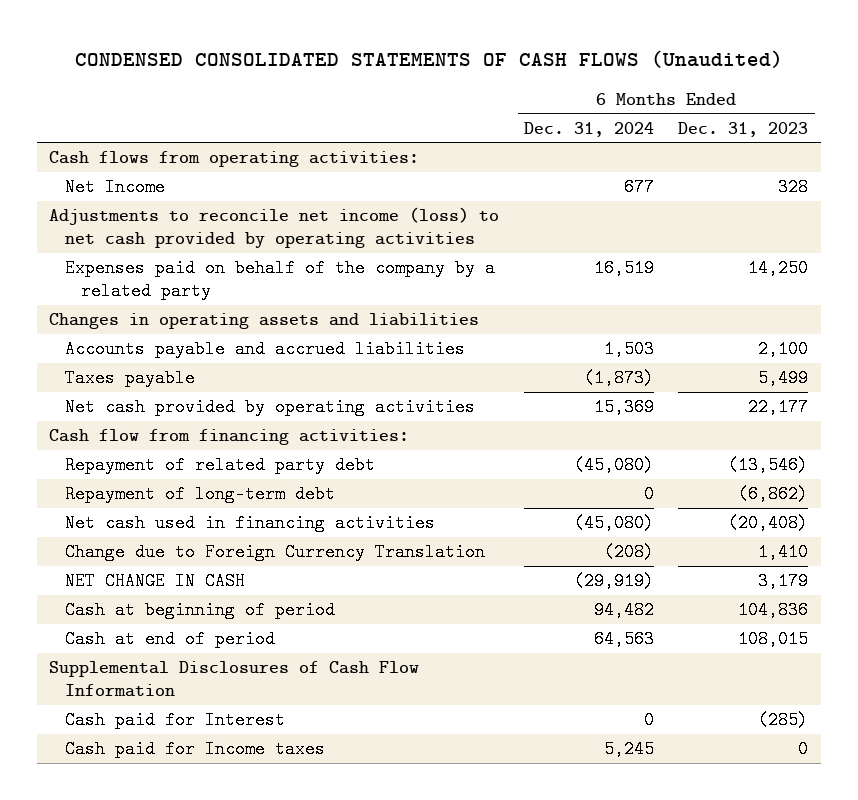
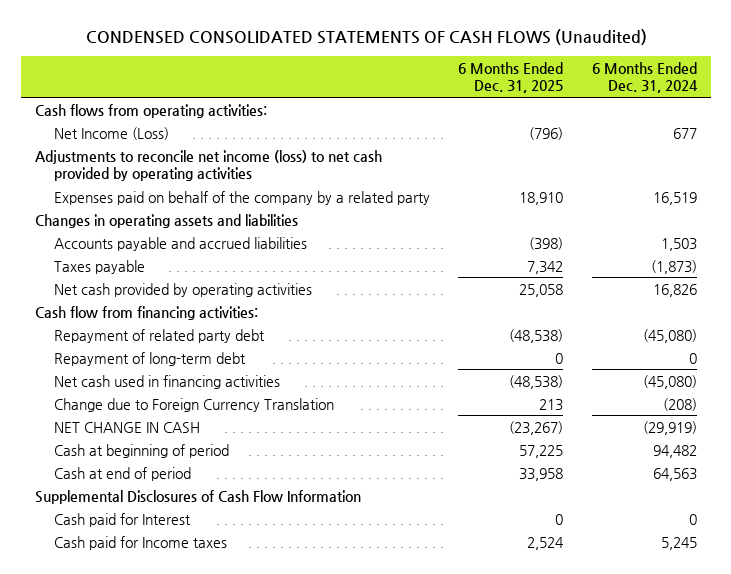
[678,121,809,137] Dec. 31, 2023 -> none
none -> [458,61,564,94] 6 Months Ended Dec. 31, 2025
[65,178,166,197] Net Income -> [54,126,170,140] Net Income (Loss)
[593,398,654,417] 15,369 -> [652,283,697,297] 16,826

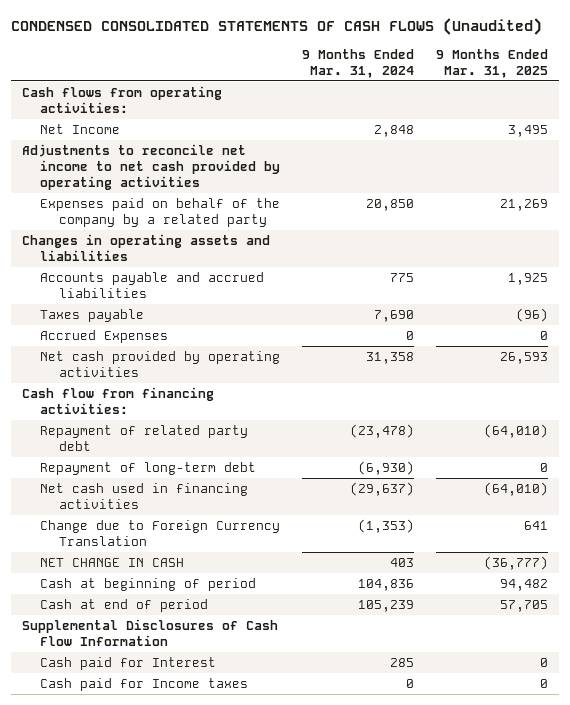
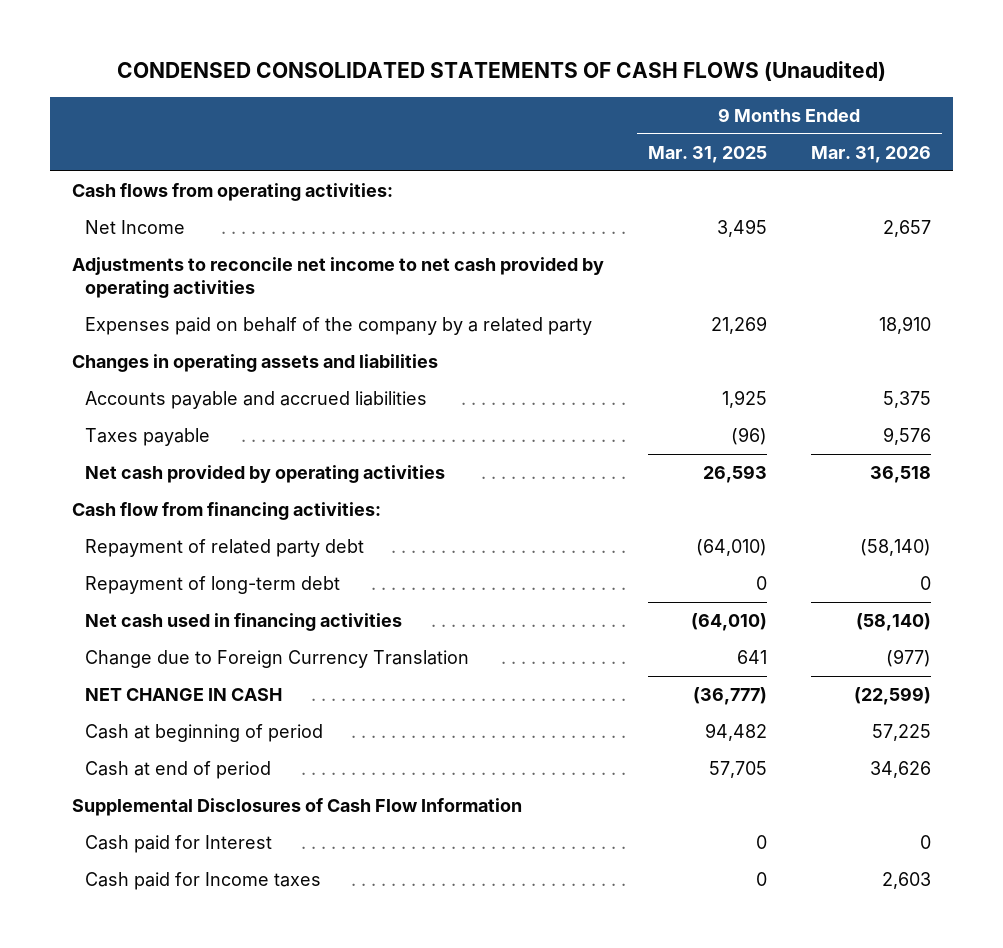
[302,48,415,78] 9 Months Ended Mar. 31, 2024 -> none
none -> [810,146,931,164] Mar. 31, 2026
[40,329,169,343] Accrued Expenses -> none

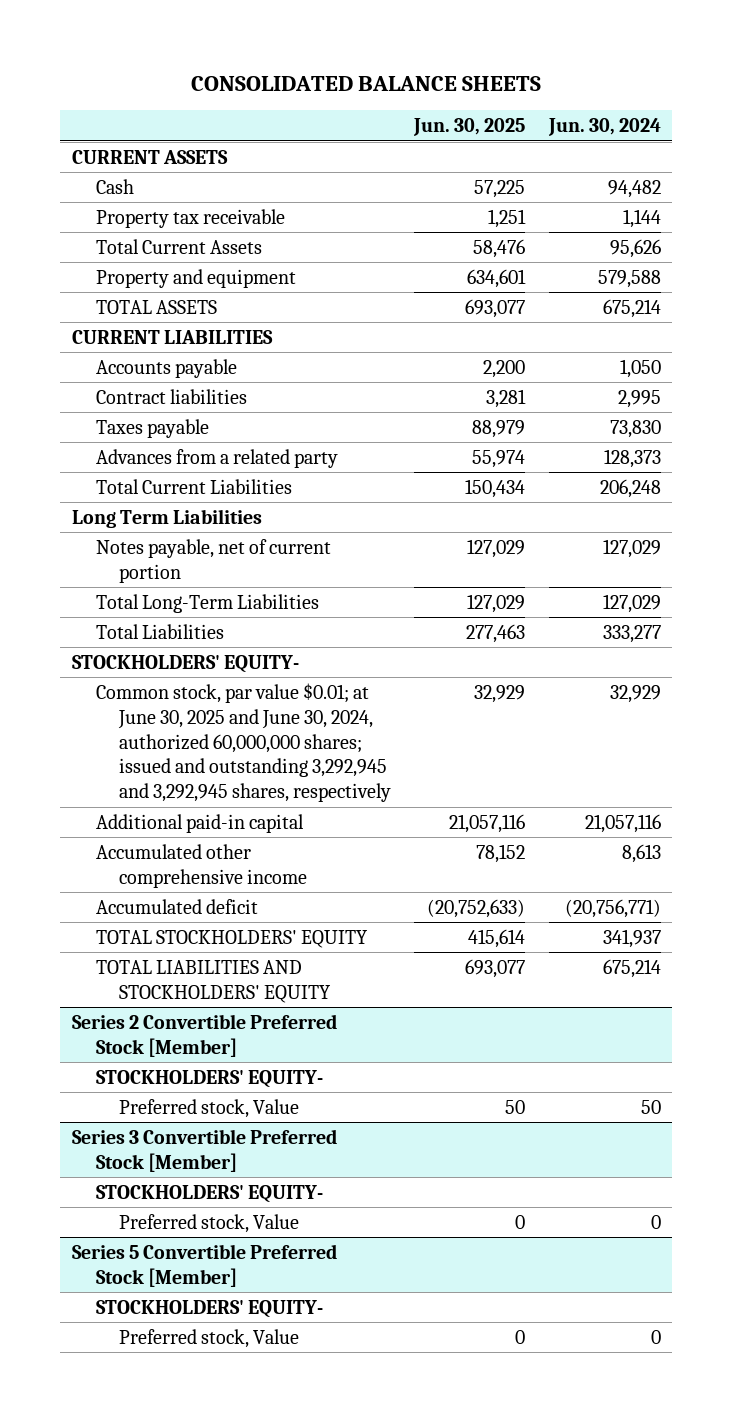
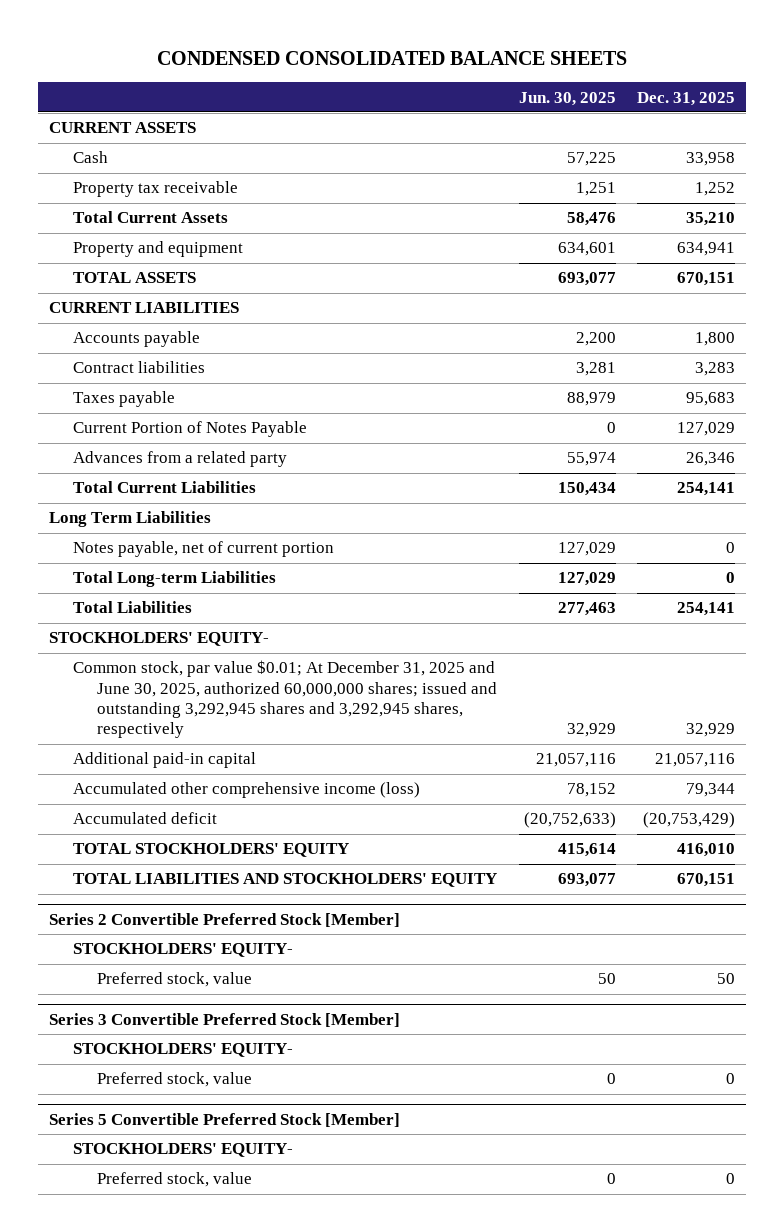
[191,75,542,91] CONSOLIDATED BALANCE SHEETS -> [157,51,628,66] CONDENSED CONSOLIDATED BALANCE SHEETS
[547,118,661,137] Jun. 30, 2024 -> none
none -> [637,91,736,106] Dec. 31, 2025
none -> [73,421,308,438] Current Portion of Notes Payable
[95,593,319,613] Total Long-Term Liabilities -> [73,571,277,588] Total Long-term Liabilities
[95,682,392,803] Common stock, par value $0.01; at June 30, 2025 and June 30, 2024, authorized 60,000,000 shares; issued and outstanding 3,292,945 and 3,292,945 shares, respectively -> [73,660,498,739] Common stock, par value $0.01; At December 31, 2025 and June 30, 2025, authorized 60,000,000 shares; issued and outstanding 3,292,945 shares and 3,292,945 shares, respectively
[95,843,308,888] Accumulated other comprehensive income -> [73,782,421,799] Accumulated other comprehensive income (loss)
[119,1098,300,1118] Preferred stock, Value -> [97,972,253,988] Preferred stock, value
[119,1213,300,1233] Preferred stock, Value -> [97,1072,253,1088] Preferred stock, value
[119,1328,300,1348] Preferred stock, Value -> [97,1172,253,1188] Preferred stock, value

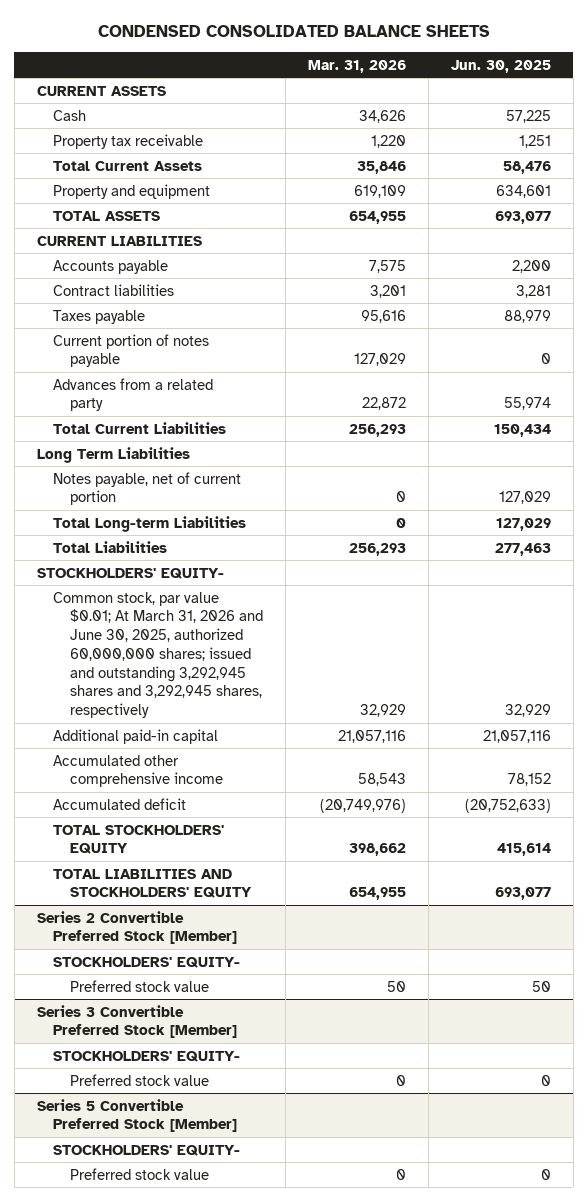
[637,91,736,106] Dec. 31, 2025 -> none
none -> [307,59,406,73] Mar. 31, 2026
[73,421,308,438] Current Portion of Notes Payable -> [53,333,210,368] Current portion of notes payable
[73,660,498,739] Common stock, par value $0.01; At December 31, 2025 and June 30, 2025, authorized 60,000,000 shares; issued and outstanding 3,292,945 shares and 3,292,945 shares, respectively -> [53,591,263,719] Common stock, par value $0.01; At March 31, 2026 and June 30, 2025, authorized 60,000,000 shares; issued and outstanding 3,292,945 shares and 3,292,945 shares, respectively
[73,782,421,799] Accumulated other comprehensive income (loss) -> [53,754,223,788] Accumulated other comprehensive income
[97,972,253,988] Preferred stock, value -> [69,979,209,992] Preferred stock value
[97,1072,253,1088] Preferred stock, value -> [69,1073,209,1086] Preferred stock value
[97,1172,253,1188] Preferred stock, value -> [69,1167,209,1180] Preferred stock value

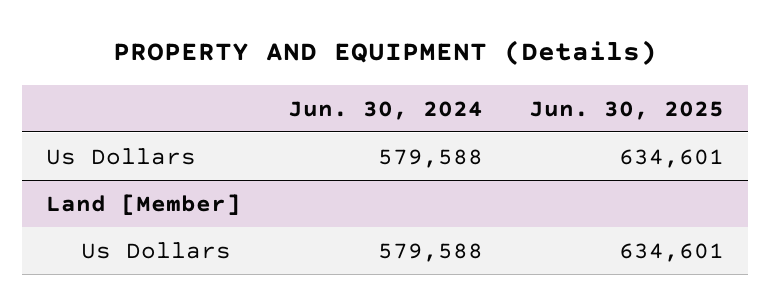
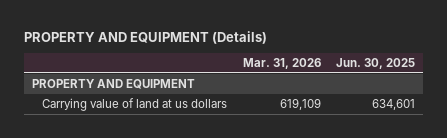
[287,100,483,120] Jun. 30, 2024 -> none
none -> [242,57,321,69] Mar. 31, 2026
[45,193,241,215] Land [Member] -> none
[81,241,232,259] Us Dollars -> none
none -> [31,78,195,89] PROPERTY AND EQUIPMENT
[45,147,196,165] Us Dollars -> [41,97,227,111] Carrying value of land at us dollars

